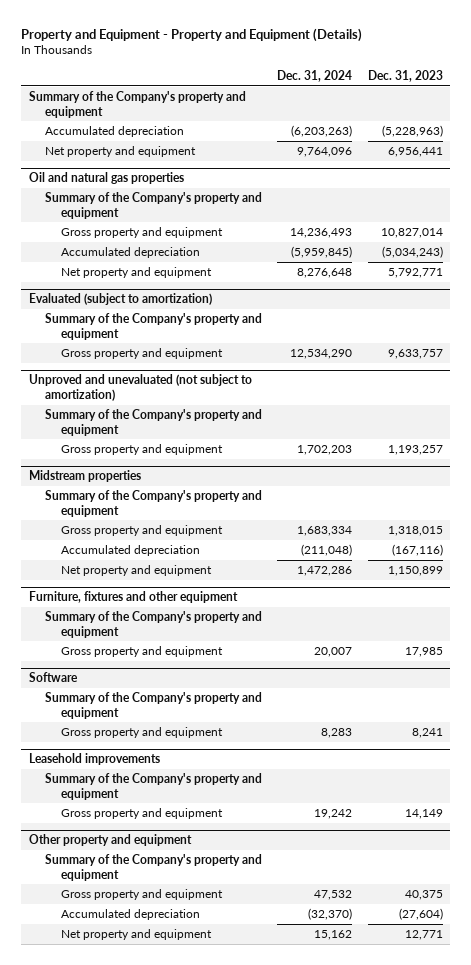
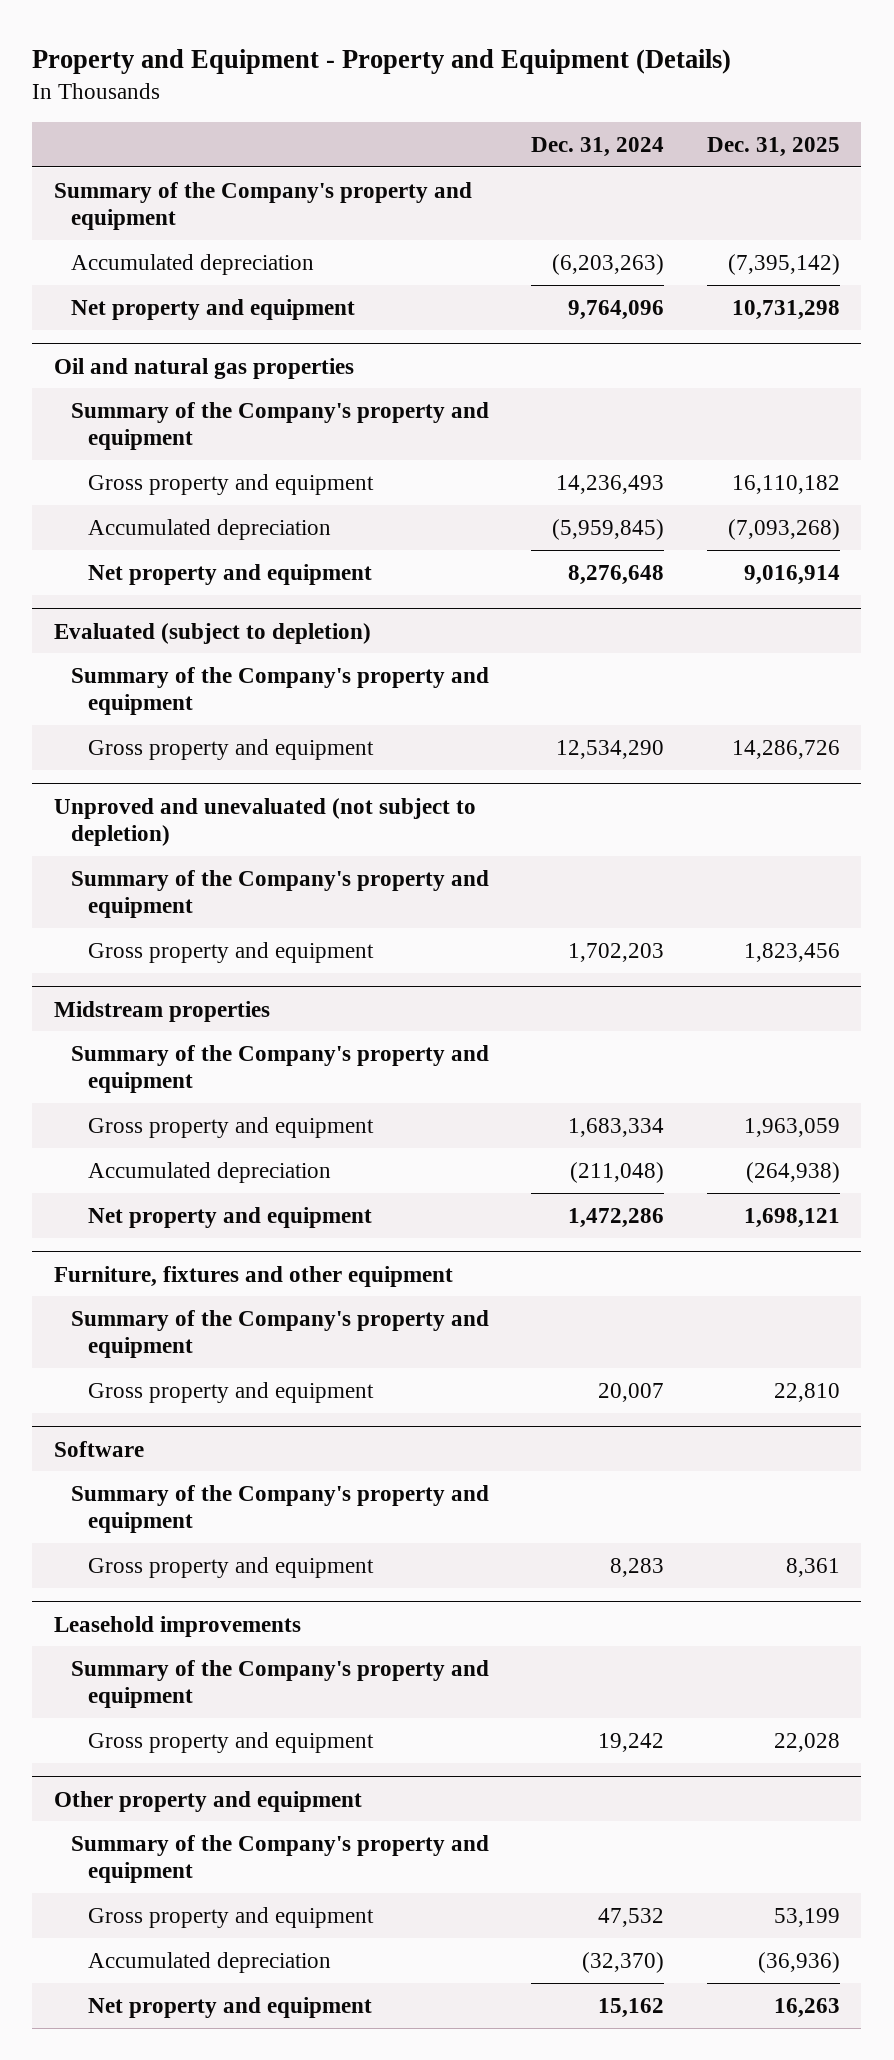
[367,70,443,83] Dec. 31, 2023 -> none
none -> [707,136,841,157] Dec. 31, 2025
[28,293,212,306] Evaluated (subject to amortization) -> [53,622,371,644] Evaluated (subject to depletion)
[28,374,252,401] Unproved and unevaluated (not subject to amortization) -> [53,797,476,847] Unproved and unevaluated (not subject to depletion)

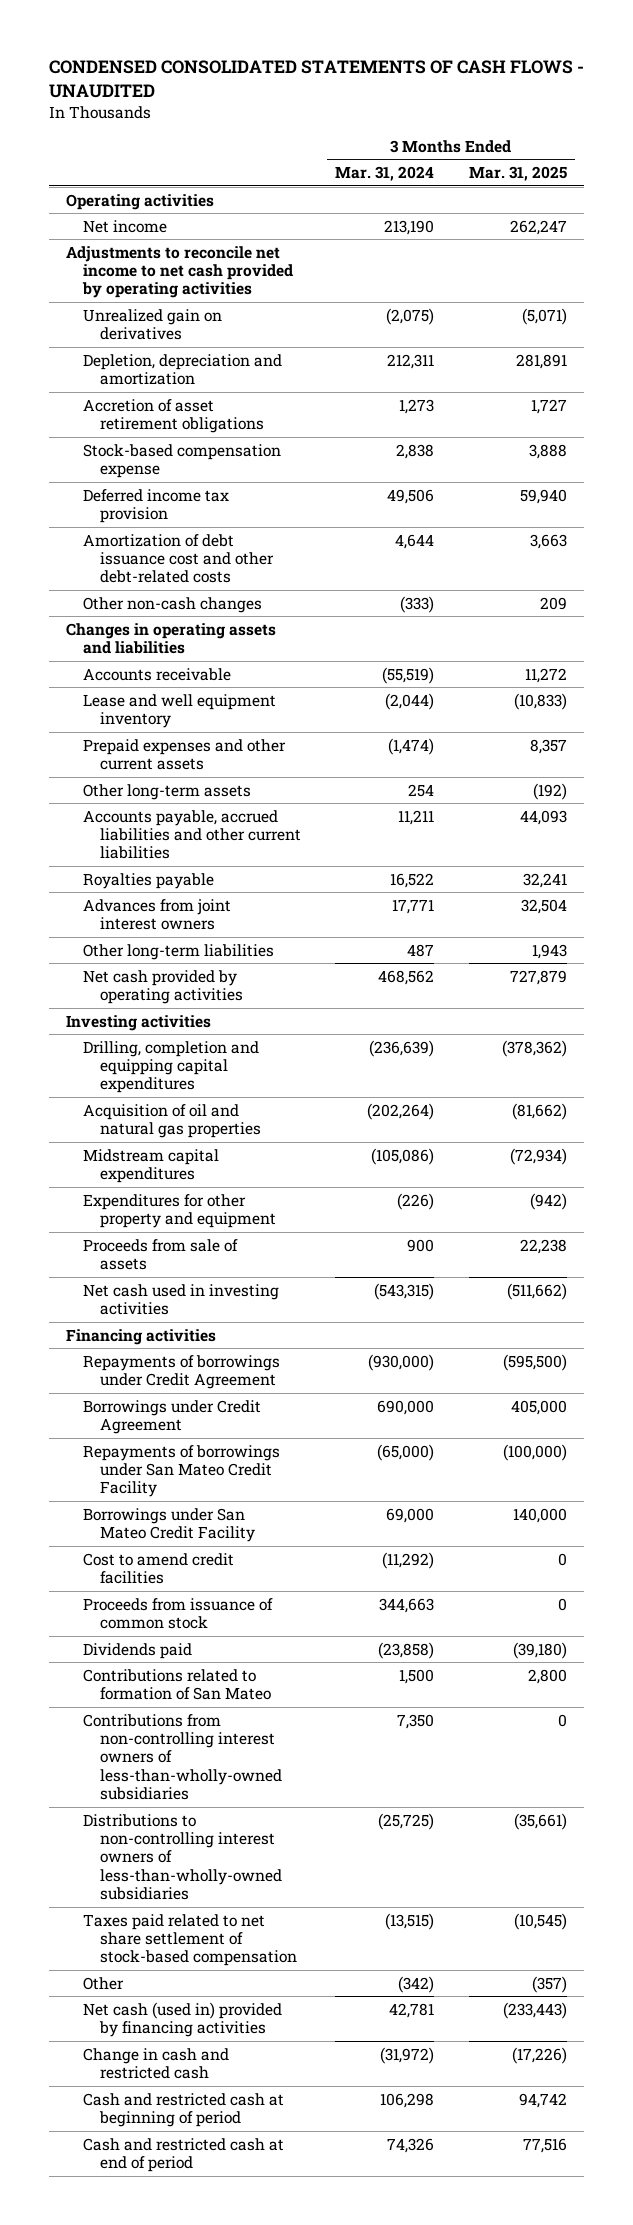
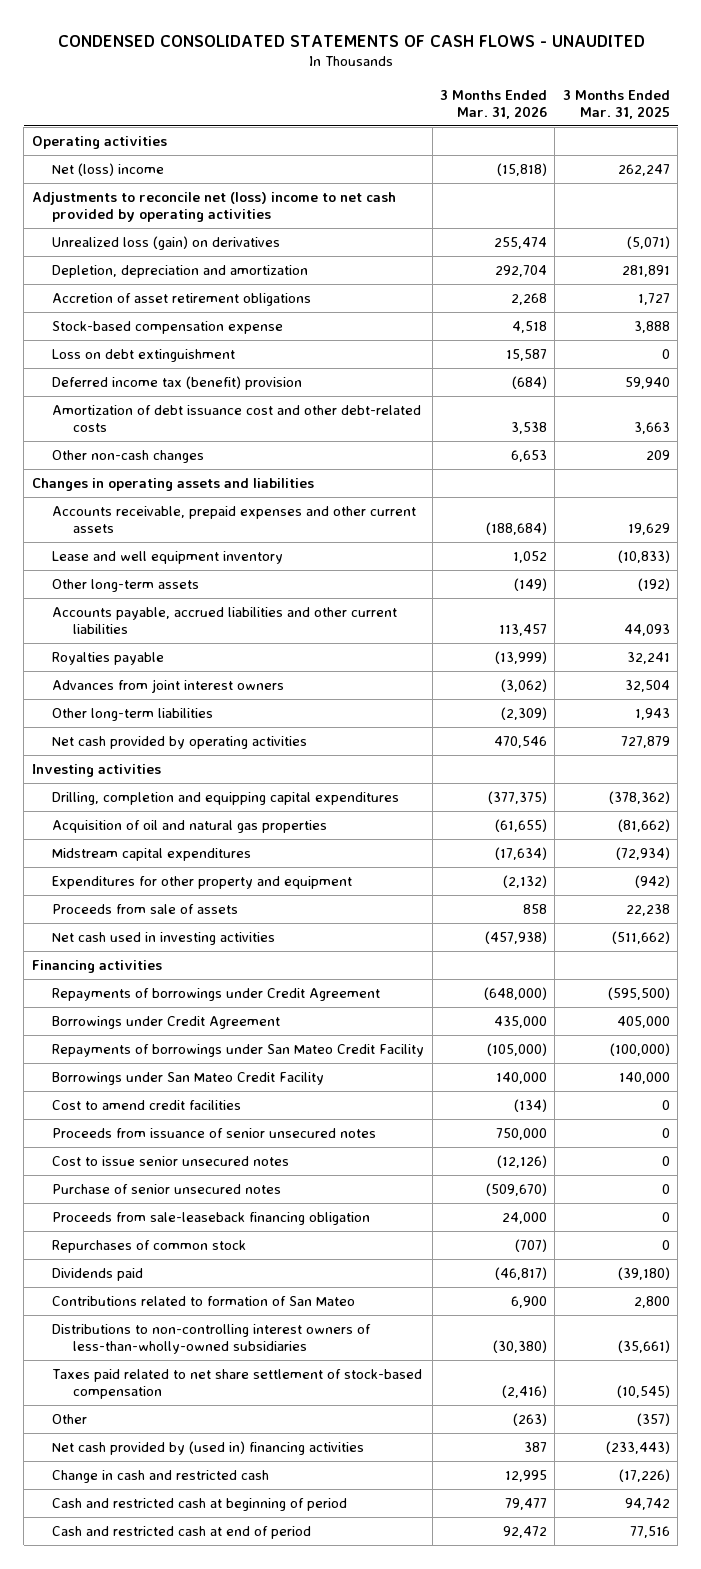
[335,166,435,182] Mar. 31, 2024 -> none
none -> [440,89,548,119] 3 Months Ended Mar. 31, 2026
[82,219,167,233] Net income -> [52,162,165,176] Net (loss) income
[66,245,293,299] Adjustments to reconcile net income to net cash provided by operating activities -> [31,191,396,222] Adjustments to reconcile net (loss) income to net cash provided by operating activities
[82,308,222,341] Unrealized gain on derivatives -> [52,235,281,250] Unrealized loss (gain) on derivatives
none -> [52,348,236,362] Loss on debt extinguishment
[82,488,229,524] Deferred income tax provision -> [52,375,303,390] Deferred income tax (benefit) provision
[82,667,231,681] Accounts receivable -> [52,505,417,533] Accounts receivable, prepaid expenses and other current assets
[524,667,567,683] 11,272 -> [627,522,670,535] 19,629
[82,738,286,771] Prepaid expenses and other current assets -> none
[82,1597,273,1630] Proceeds from issuance of common stock -> none
none -> [52,1127,377,1138] Proceeds from issuance of senior unsecured notes
none -> [52,1155,290,1166] Cost to issue senior unsecured notes
none -> [52,1183,282,1194] Purchase of senior unsecured notes
none -> [52,1211,371,1225] Proceeds from sale-leaseback financing obligation
none -> [52,1239,247,1253] Repurchases of common stock
[82,1713,282,1801] Contributions from non-controlling interest owners of less-than-wholly-owned subsidiaries -> none
[82,2001,282,2038] Net cash (used in) provided by financing activities -> [52,1440,365,1455] Net cash provided by (used in) financing activities

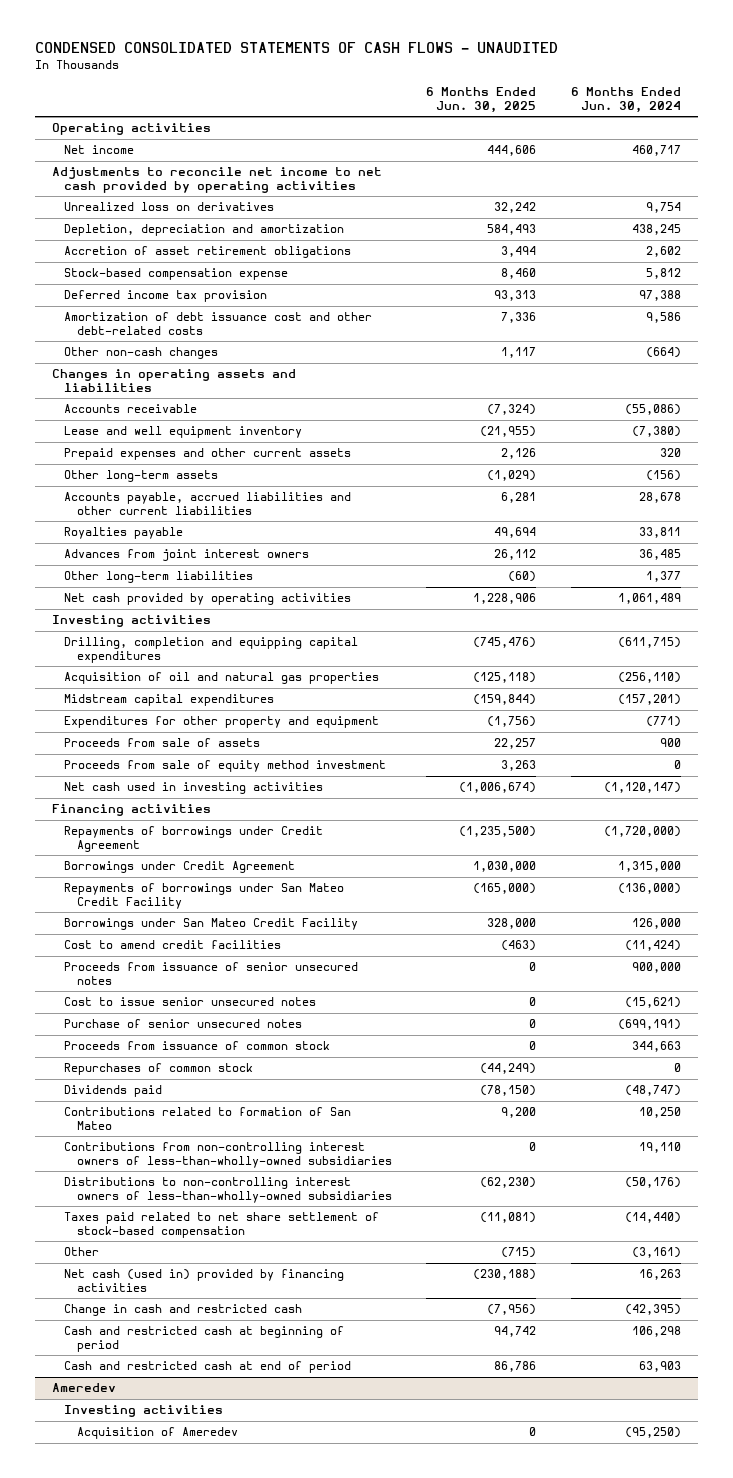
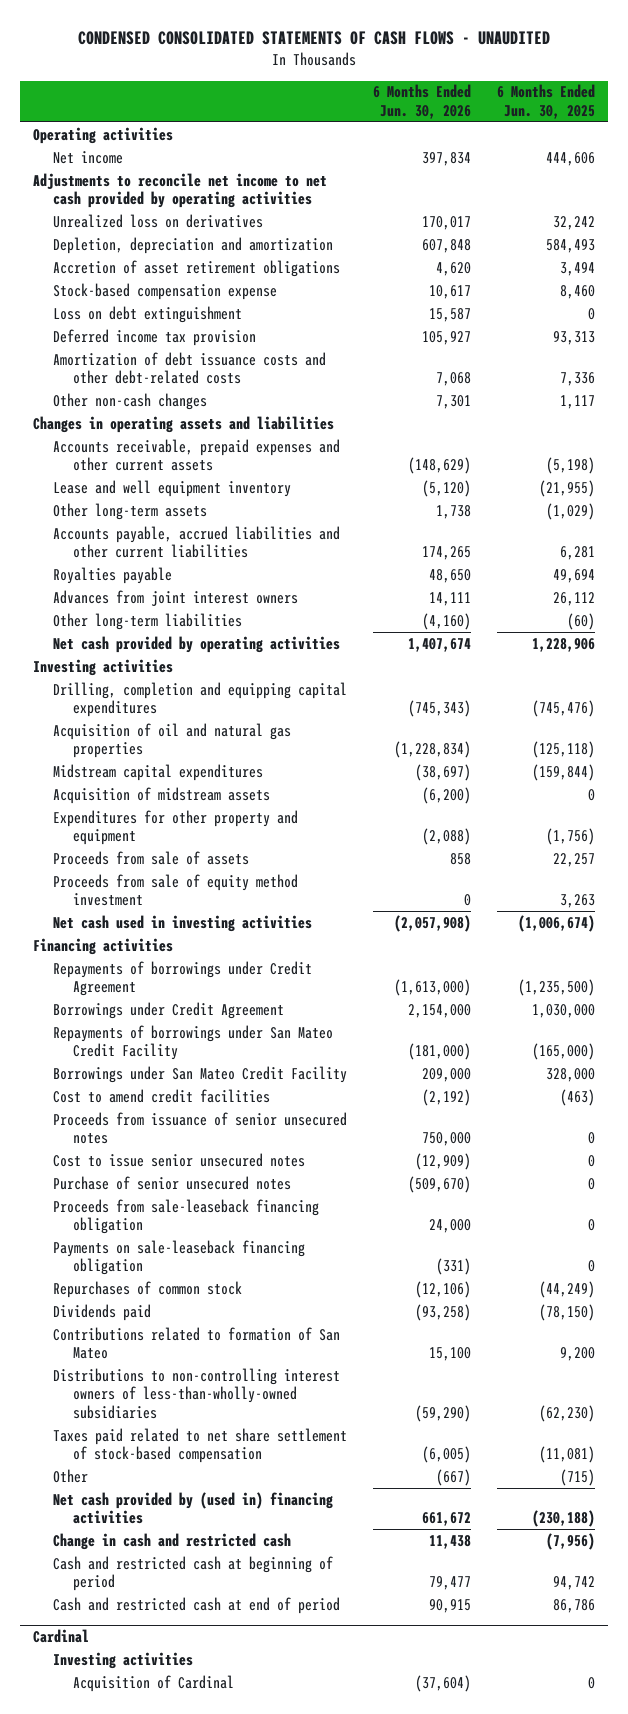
[570,87,681,113] 6 Months Ended Jun. 30, 2024 -> none
none -> [372,84,471,119] 6 Months Ended Jun. 30, 2026
none -> [52,305,242,323] Loss on debt extinguishment
[64,312,373,335] Amortization of debt issuance cost and other debt-related costs -> [52,351,326,385] Amortization of debt issuance costs and other debt-related costs
[64,404,198,414] Accounts receivable -> [52,438,340,472] Accounts receivable, prepaid expenses and other current assets
[487,404,537,416] (7,324) -> [545,457,595,475] (5,198)
[64,448,352,461] Prepaid expenses and other current assets -> none
none -> [52,786,270,804] Acquisition of midstream assets
[64,1041,331,1051] Proceeds from issuance of common stock -> none
none -> [52,1198,319,1235] Proceeds from sale-leaseback financing obligation
none -> [52,1239,305,1276] Payments on sale-leaseback financing obligation
[64,1142,392,1168] Contributions from non-controlling interest owners of less-than-wholly-owned subsidiaries -> none
[64,1269,345,1292] Net cash (used in) provided by financing activities -> [52,1491,333,1525] Net cash provided by (used in) financing activities
[52,1383,117,1393] Ameredev -> none
none -> [33,1629,90,1644] Cardinal
[76,1427,238,1440] Acquisition of Ameredev -> [72,1674,234,1692] Acquisition of Cardinal

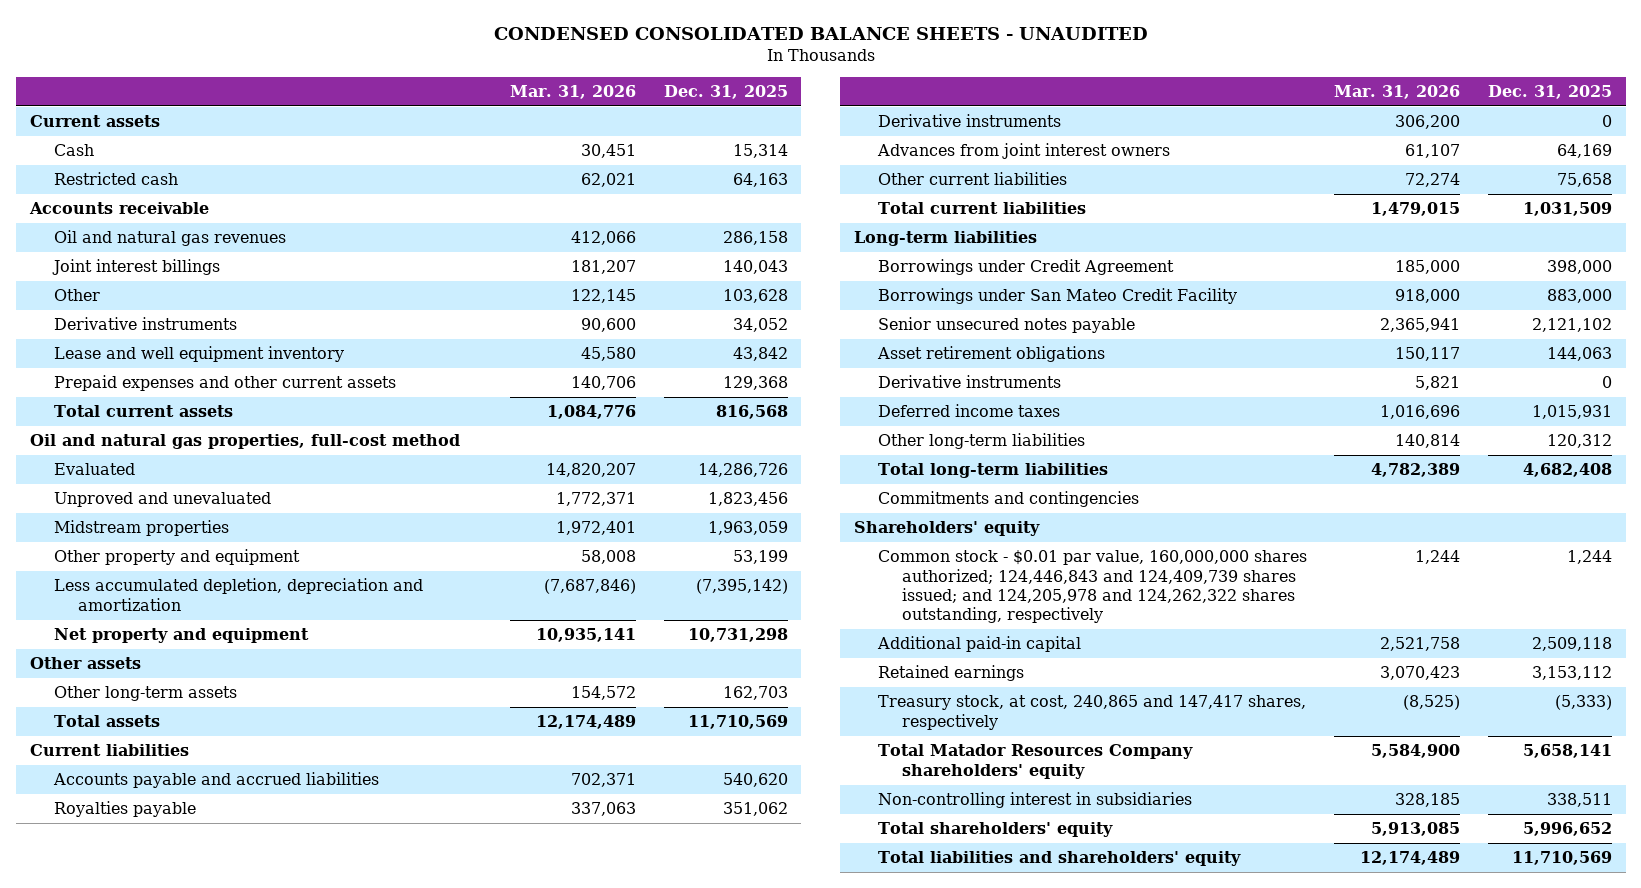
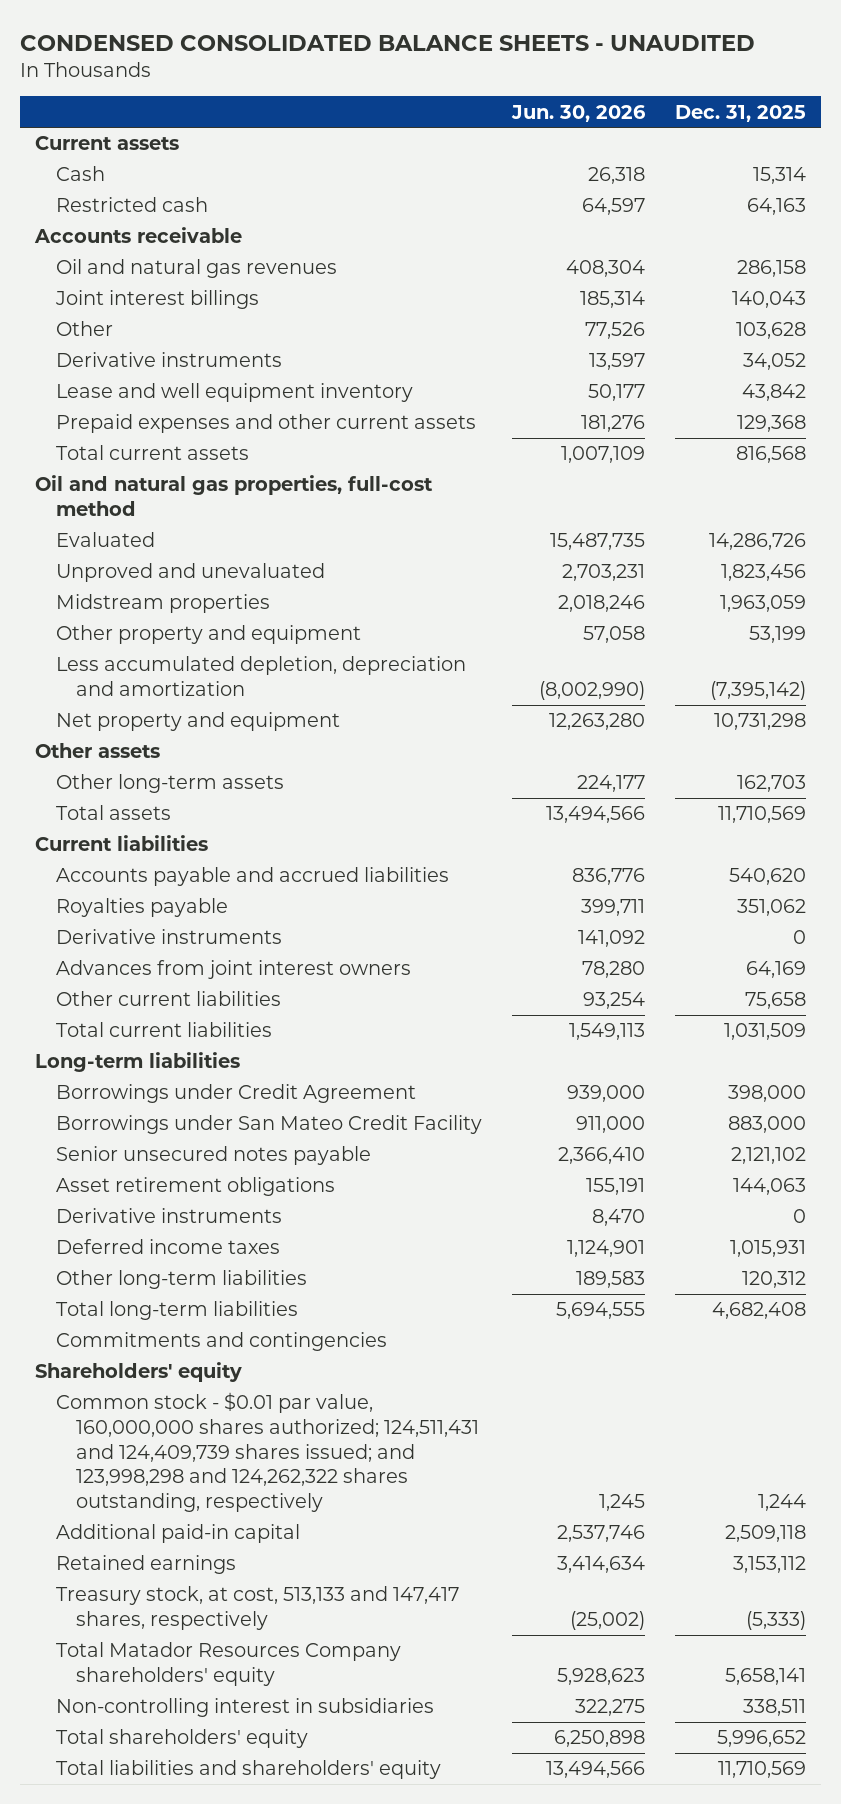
[510,84,637,99] Mar. 31, 2026 -> none
none -> [510,104,646,122] Jun. 30, 2026
[877,550,1307,624] Common stock - $0.01 par value, 160,000,000 shares authorized; 124,446,843 and 124,409,739 shares issued; and 124,205,978 and 124,262,322 shares outstanding, respectively -> [55,1392,479,1513] Common stock - $0.01 par value, 160,000,000 shares authorized; 124,511,431 and 124,409,739 shares issued; and 123,998,298 and 124,262,322 shares outstanding, respectively
[877,695,1306,730] Treasury stock, at cost, 240,865 and 147,417 shares, respectively -> [55,1586,459,1631] Treasury stock, at cost, 513,133 and 147,417 shares, respectively

